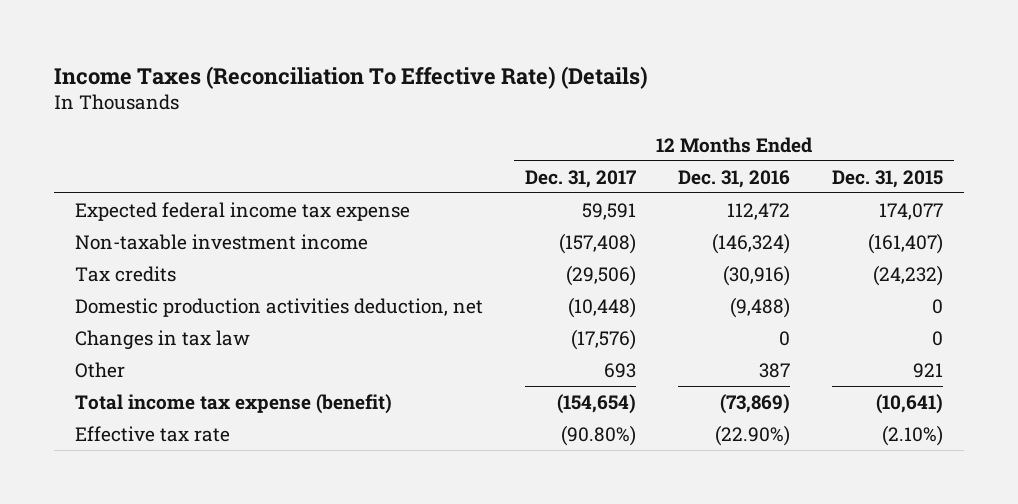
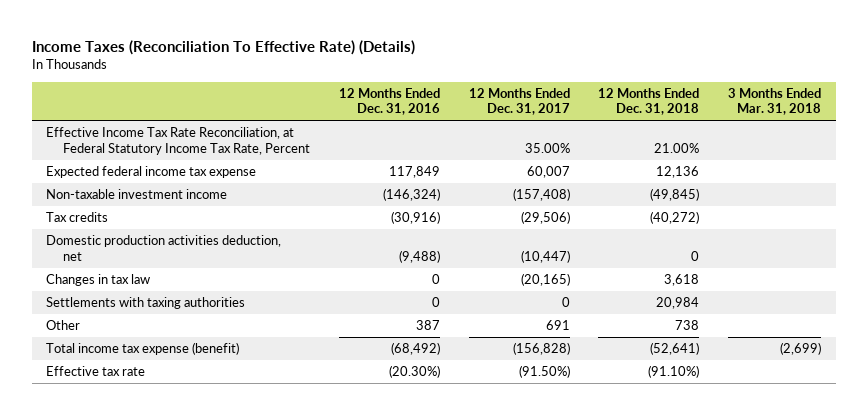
[831,169,943,188] Dec. 31, 2015 -> none
none -> [598,87,700,116] 12 Months Ended Dec. 31, 2018
none -> [728,87,822,116] 3 Months Ended Mar. 31, 2018
none -> [46,127,311,155] Effective Income Tax Rate Reconciliation, at Federal Statutory Income Tax Rate, Percent
[581,202,636,220] 59,591 -> [526,166,570,179] 60,007
[726,202,790,220] 112,472 -> [388,166,440,179] 117,849
[567,296,636,318] (10,448) -> [520,249,570,263] (10,447)
[570,328,636,350] (17,576) -> [520,273,570,287] (20,165)
none -> [46,297,246,310] Settlements with taxing authorities
[603,362,636,378] 693 -> [545,320,570,331] 691
[556,393,636,414] (154,654) -> [512,342,570,356] (156,828)
[719,393,790,414] (73,869) -> [390,342,440,356] (68,492)
[560,424,636,446] (90.80%) -> [518,365,570,379] (91.50%)
[714,424,790,446] (22.90%) -> [388,365,440,379] (20.30%)

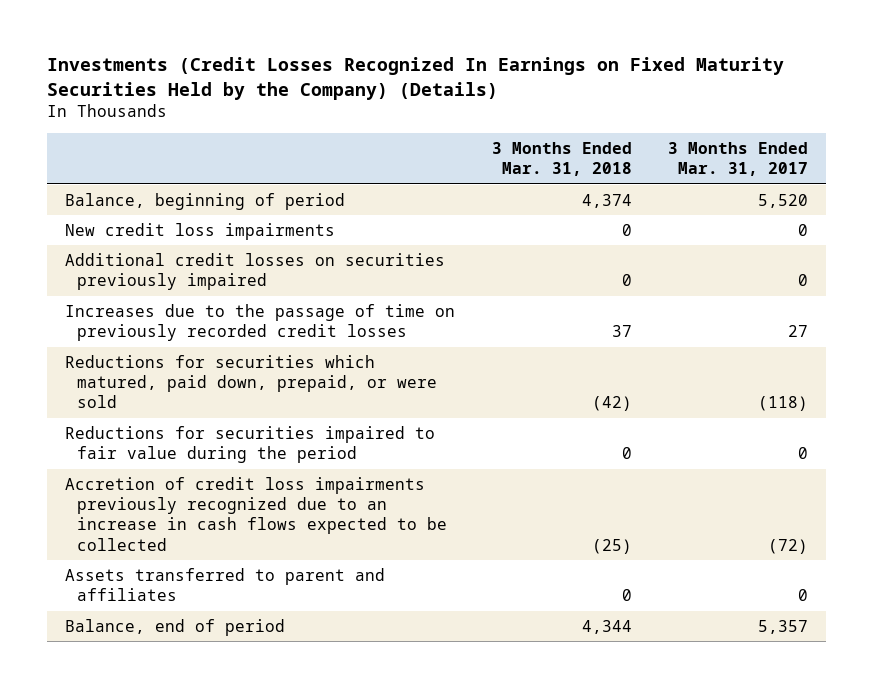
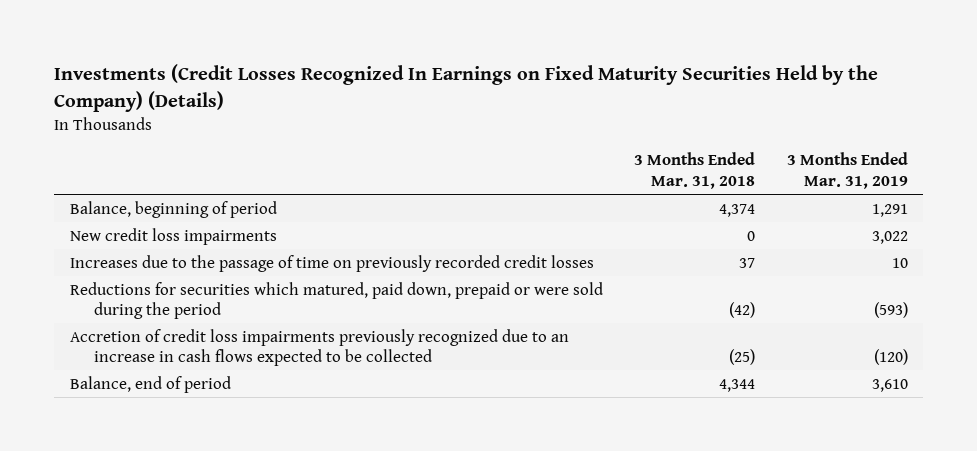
[668,142,809,177] 3 Months Ended Mar. 31, 2017 -> none
none -> [786,152,908,189] 3 Months Ended Mar. 31, 2019
[64,252,445,291] Additional credit losses on securities previously impaired -> none
[64,425,435,464] Reductions for securities impaired to fair value during the period -> none
[64,354,437,409] Reductions for securities which matured, paid down, prepaid, or were sold -> [69,281,603,320] Reductions for securities which matured, paid down, prepaid or were sold during the period
[64,567,385,602] Assets transferred to parent and affiliates -> none

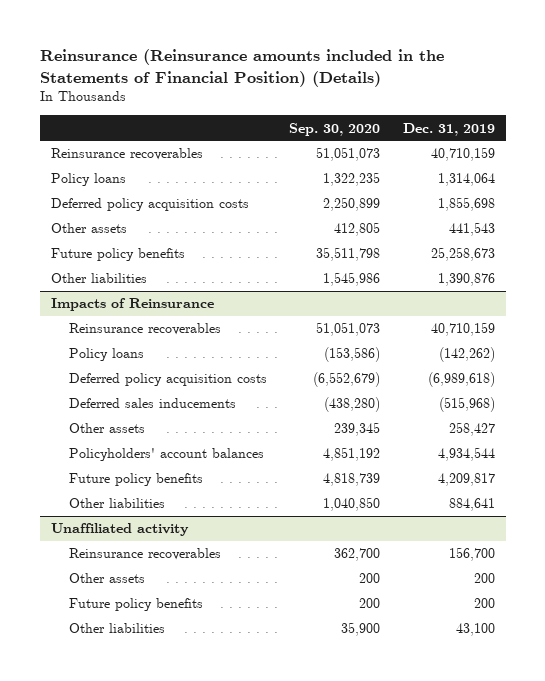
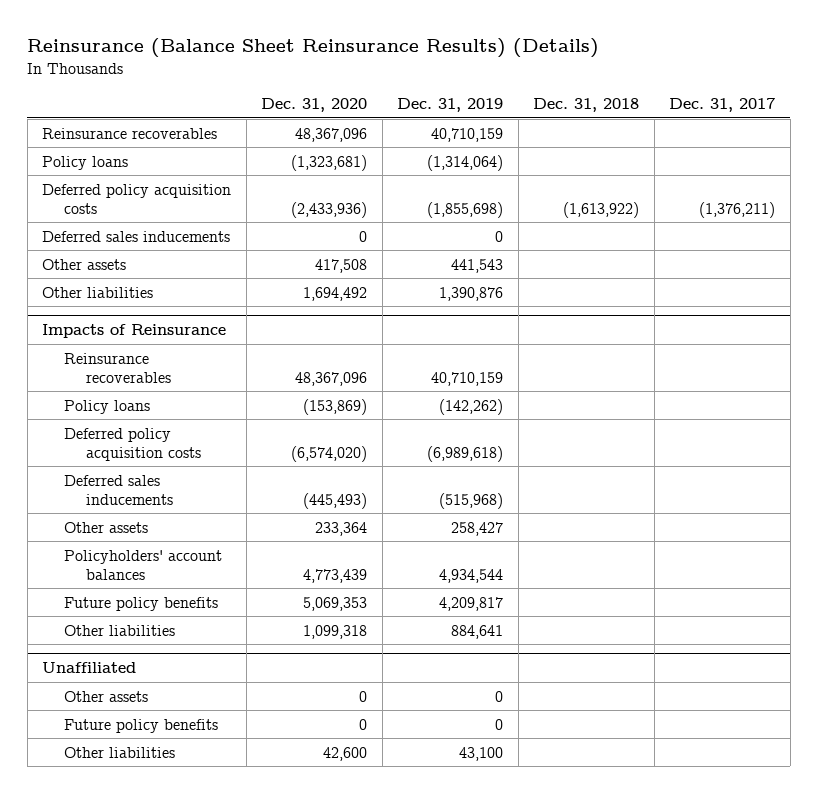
[39,49,444,87] Reinsurance (Reinsurance amounts included in the Statements of Financial Position) (Details) -> [27,38,600,59] Reinsurance (Balance Sheet Reinsurance Results) (Details)
[289,122,381,136] Sep. 30, 2020 -> none
none -> [261,98,368,113] Dec. 31, 2020
none -> [533,98,640,113] Dec. 31, 2018
none -> [669,98,776,113] Dec. 31, 2017
[437,173,495,187] 1,314,064 -> [427,154,504,171] (1,314,064)
[437,197,495,212] 1,855,698 -> [427,201,504,218] (1,855,698)
none -> [42,230,231,242] Deferred sales inducements
[50,248,185,262] Future policy benefits -> none
[69,548,222,561] Reinsurance recoverables -> none
[50,523,189,537] Unaffiliated activity -> [42,662,137,674] Unaffiliated
[473,573,495,584] 200 -> [495,690,504,702] 0
[473,598,495,609] 200 -> [495,718,504,730] 0

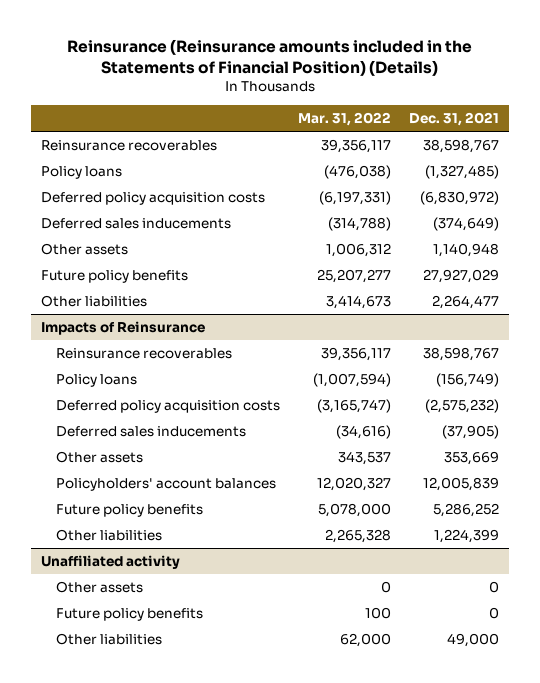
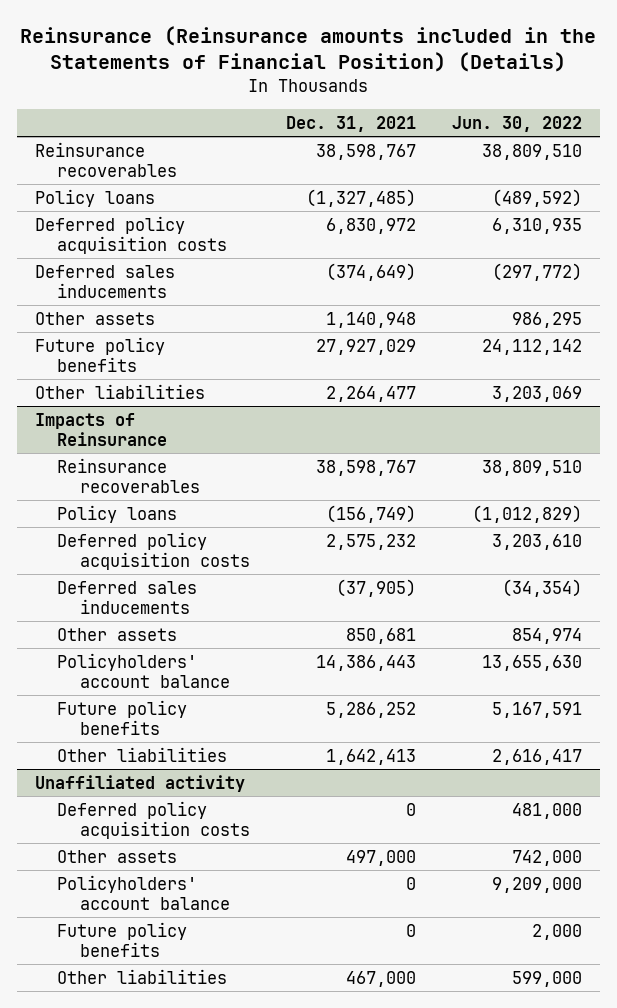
[297,111,391,126] Mar. 31, 2022 -> none
none -> [452,115,583,132] Jun. 30, 2022
[420,191,500,206] (6,830,972) -> [326,217,417,234] 6,830,972
[425,399,500,414] (2,575,232) -> [326,533,417,550] 2,575,232
[444,451,500,466] 353,669 -> [346,627,417,644] 850,681
[55,478,276,492] Policyholders' account balances -> [57,652,231,688] Policyholders' account balance
[423,477,500,492] 12,005,839 -> [316,654,417,671] 14,386,443
[434,529,500,544] 1,224,399 -> [326,748,417,765] 1,642,413
none -> [57,800,251,839] Deferred policy acquisition costs
[489,581,500,594] 0 -> [346,849,417,866] 497,000
none -> [57,874,231,910] Policyholders' account balance
[447,633,500,648] 49,000 -> [346,970,417,987] 467,000

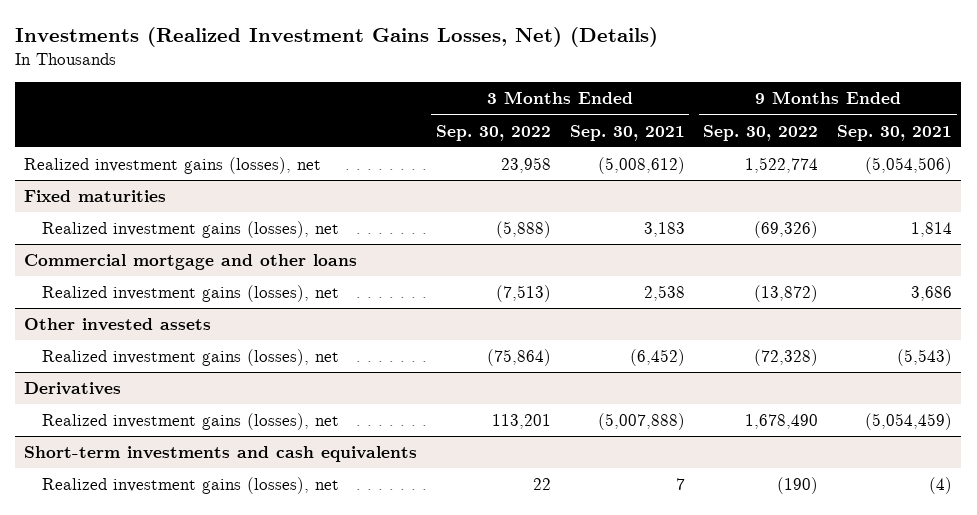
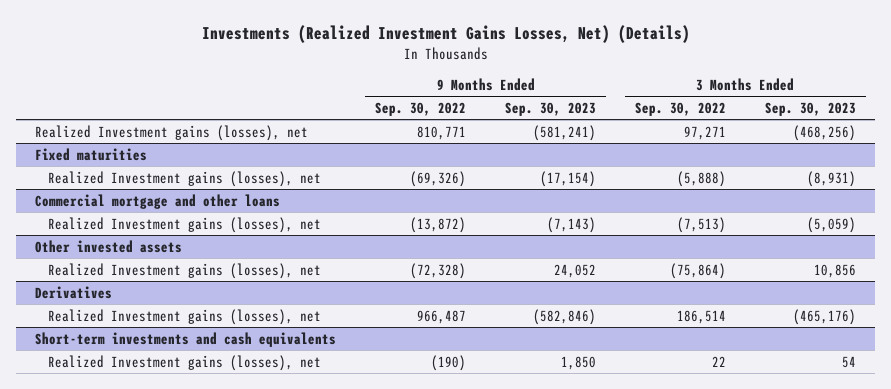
[569,124,685,141] Sep. 30, 2021 -> none
[837,124,953,141] Sep. 30, 2021 -> none
none -> [505,101,597,116] Sep. 30, 2023
none -> [764,101,856,116] Sep. 30, 2023
[24,157,322,175] Realized investment gains (losses), net -> [35,124,309,141] Realized Investment gains (losses), net
[501,157,552,174] 23,958 -> [684,125,727,140] 97,271
[745,157,819,174] 1,522,774 -> [417,125,467,140] 810,771
[42,221,340,239] Realized investment gains (losses), net -> [48,170,322,187] Realized Investment gains (losses), net
[42,285,340,303] Realized investment gains (losses), net -> [48,216,322,233] Realized Investment gains (losses), net
[42,349,340,367] Realized investment gains (losses), net -> [48,262,322,279] Realized Investment gains (losses), net
[42,413,340,431] Realized investment gains (losses), net -> [48,308,322,325] Realized Investment gains (losses), net
[492,414,552,430] 113,201 -> [677,309,727,324] 186,514
[745,414,819,430] 1,678,490 -> [417,309,467,324] 966,487
[42,477,340,495] Realized investment gains (losses), net -> [48,354,322,371] Realized Investment gains (losses), net

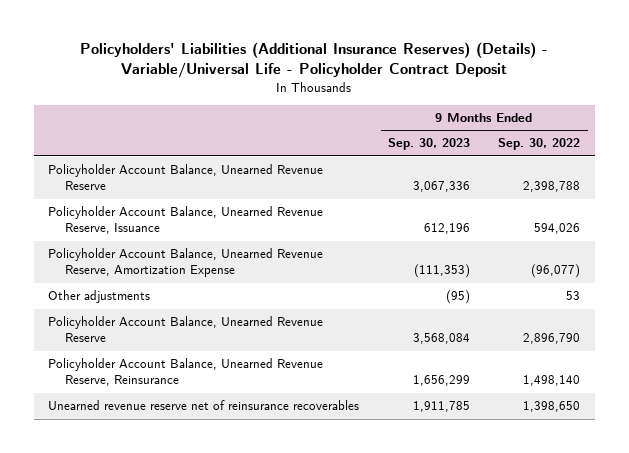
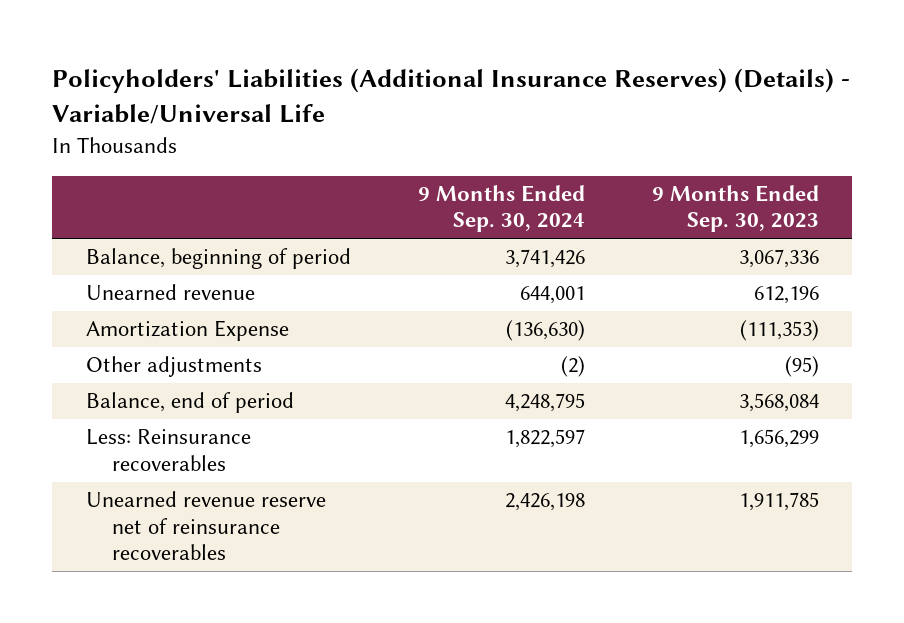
[80,41,549,79] Policyholders' Liabilities (Additional Insurance Reserves) (Details) - Variable/Universal Life - Policyholder Contract Deposit -> [51,68,850,125] Policyholders' Liabilities (Additional Insurance Reserves) (Details) - Variable/Universal Life
[498,138,581,151] Sep. 30, 2022 -> none
none -> [417,185,585,233] 9 Months Ended Sep. 30, 2024
[48,164,324,191] Policyholder Account Balance, Unearned Revenue Reserve -> [85,248,351,270] Balance, beginning of period
[48,206,324,235] Policyholder Account Balance, Unearned Revenue Reserve, Issuance -> [85,284,255,301] Unearned revenue
[48,248,324,278] Policyholder Account Balance, Unearned Revenue Reserve, Amortization Expense -> [85,320,289,342] Amortization Expense
[48,316,324,343] Policyholder Account Balance, Unearned Revenue Reserve -> [85,392,294,414] Balance, end of period
[48,358,324,387] Policyholder Account Balance, Unearned Revenue Reserve, Reinsurance -> [85,429,251,471] Less: Reinsurance recoverables

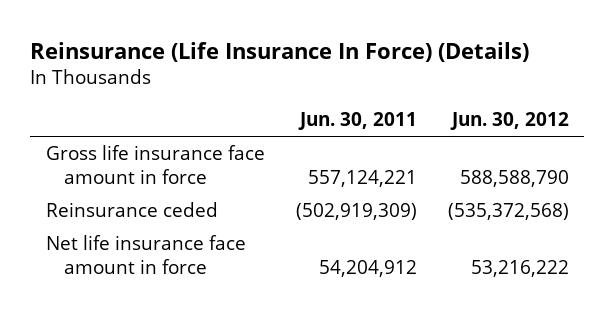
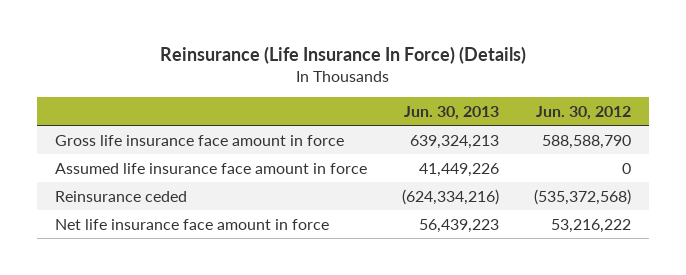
[297,112,417,131] Jun. 30, 2011 -> none
none -> [403,105,499,120] Jun. 30, 2013
none -> [54,162,367,174] Assumed life insurance face amount in force

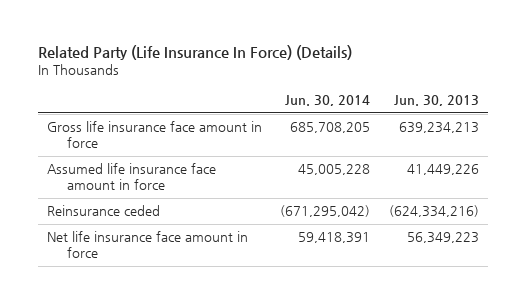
[159,45,526,64] Reinsurance (Life Insurance In Force) (Details) -> [37,45,352,61] Related Party (Life Insurance In Force) (Details)
[536,105,632,120] Jun. 30, 2012 -> none
none -> [285,95,371,107] Jun. 30, 2014
[409,134,499,149] 639,324,213 -> [398,122,479,134] 639,234,213
[418,218,499,233] 56,439,223 -> [406,232,479,244] 56,349,223

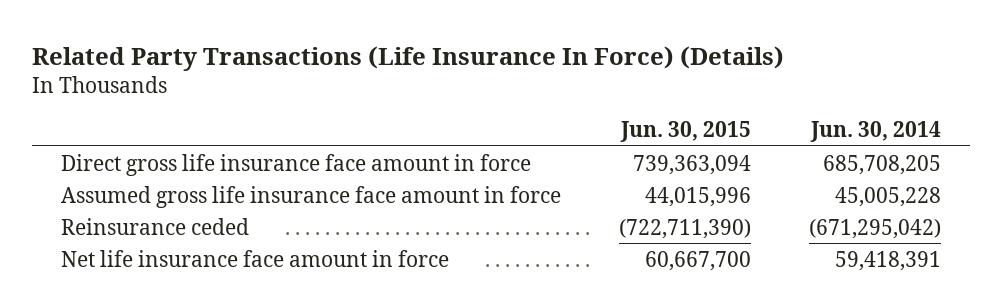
[37,45,352,61] Related Party (Life Insurance In Force) (Details) -> [32,45,785,71] Related Party Transactions (Life Insurance In Force) (Details)
[393,95,479,107] Jun. 30, 2013 -> none
none -> [620,121,752,143] Jun. 30, 2015
[46,121,262,149] Gross life insurance face amount in force -> [61,153,532,176] Direct gross life insurance face amount in force
[46,163,216,191] Assumed life insurance face amount in force -> [61,185,562,208] Assumed gross life insurance face amount in force

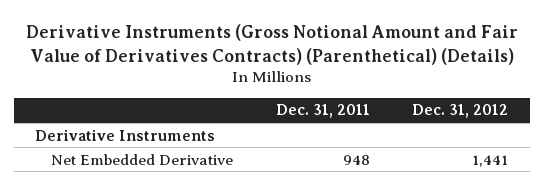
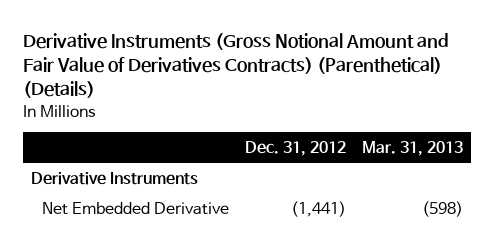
[275,104,370,119] Dec. 31, 2011 -> none
none -> [362,140,464,156] Mar. 31, 2013
[472,154,509,167] 1,441 -> [290,200,346,217] (1,441)

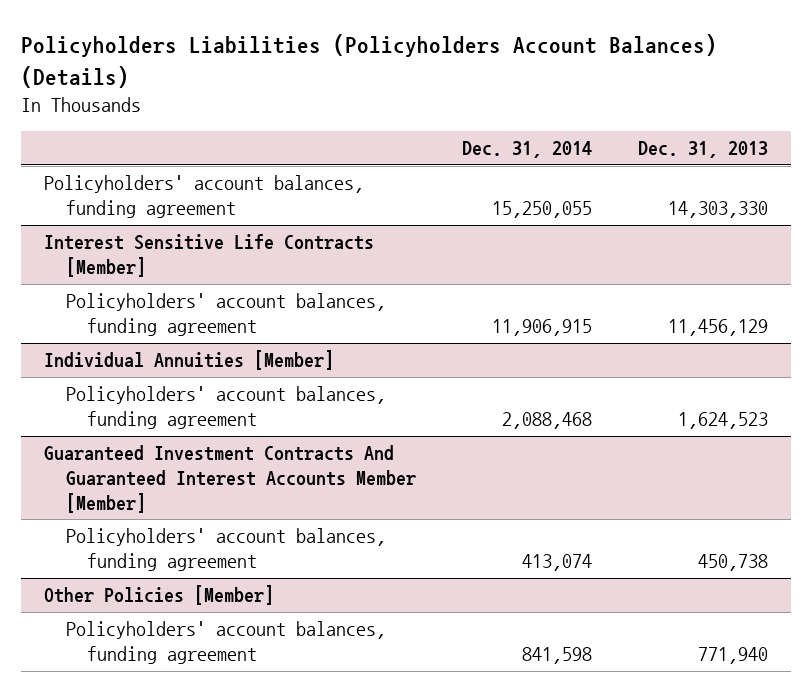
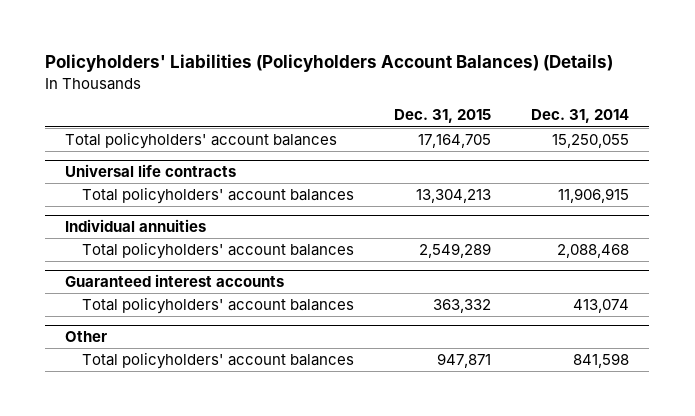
[20,34,717,88] Policyholders Liabilities (Policyholders Account Balances) (Details) -> [45,54,614,73] Policyholders' Liabilities (Policyholders Account Balances) (Details)
[637,141,768,159] Dec. 31, 2013 -> none
none -> [394,109,492,124] Dec. 31, 2015
[43,175,364,219] Policyholders' account balances, funding agreement -> [65,132,338,150] Total policyholders' account balances
[43,234,374,278] Interest Sensitive Life Contracts [Member] -> [65,164,237,178] Universal life contracts
[65,293,386,337] Policyholders' account balances, funding agreement -> [82,187,355,205] Total policyholders' account balances
[43,350,334,371] Individual Annuities [Member] -> [65,219,207,233] Individual annuities
[65,386,386,430] Policyholders' account balances, funding agreement -> [82,242,355,260] Total policyholders' account balances
[43,445,416,514] Guaranteed Investment Contracts And Guaranteed Interest Accounts Member [Member] -> [65,274,285,288] Guaranteed interest accounts
[65,528,386,572] Policyholders' account balances, funding agreement -> [82,297,355,315] Total policyholders' account balances
[43,585,274,606] Other Policies [Member] -> [65,331,108,343] Other
[65,621,386,665] Policyholders' account balances, funding agreement -> [82,352,355,370] Total policyholders' account balances

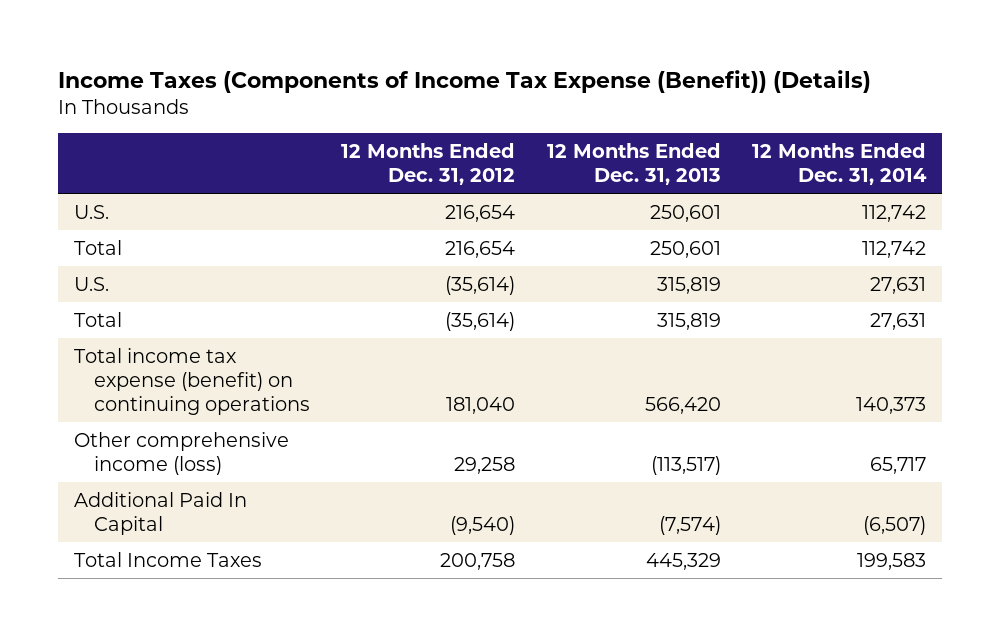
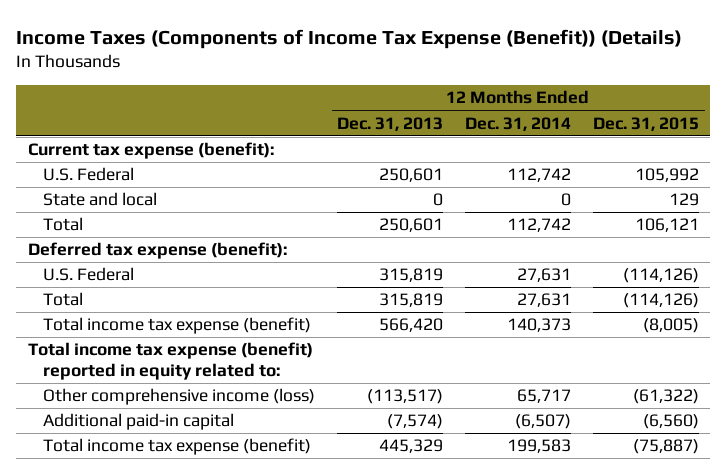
[341,143,516,186] 12 Months Ended Dec. 31, 2012 -> none
none -> [593,116,700,131] Dec. 31, 2015
none -> [27,142,274,160] Current tax expense (benefit):
[73,204,109,219] U.S. -> [42,167,134,182] U.S. Federal
none -> [42,192,157,207] State and local
none -> [27,242,287,260] Deferred tax expense (benefit):
[73,276,109,291] U.S. -> [42,267,134,282] U.S. Federal
[73,347,310,415] Total income tax expense (benefit) on continuing operations -> [42,317,311,335] Total income tax expense (benefit)
none -> [27,342,313,381] Total income tax expense (benefit) reported in equity related to:
[73,491,247,535] Additional Paid In Capital -> [42,413,234,431] Additional paid-in capital
[73,551,262,567] Total Income Taxes -> [42,438,311,456] Total income tax expense (benefit)

